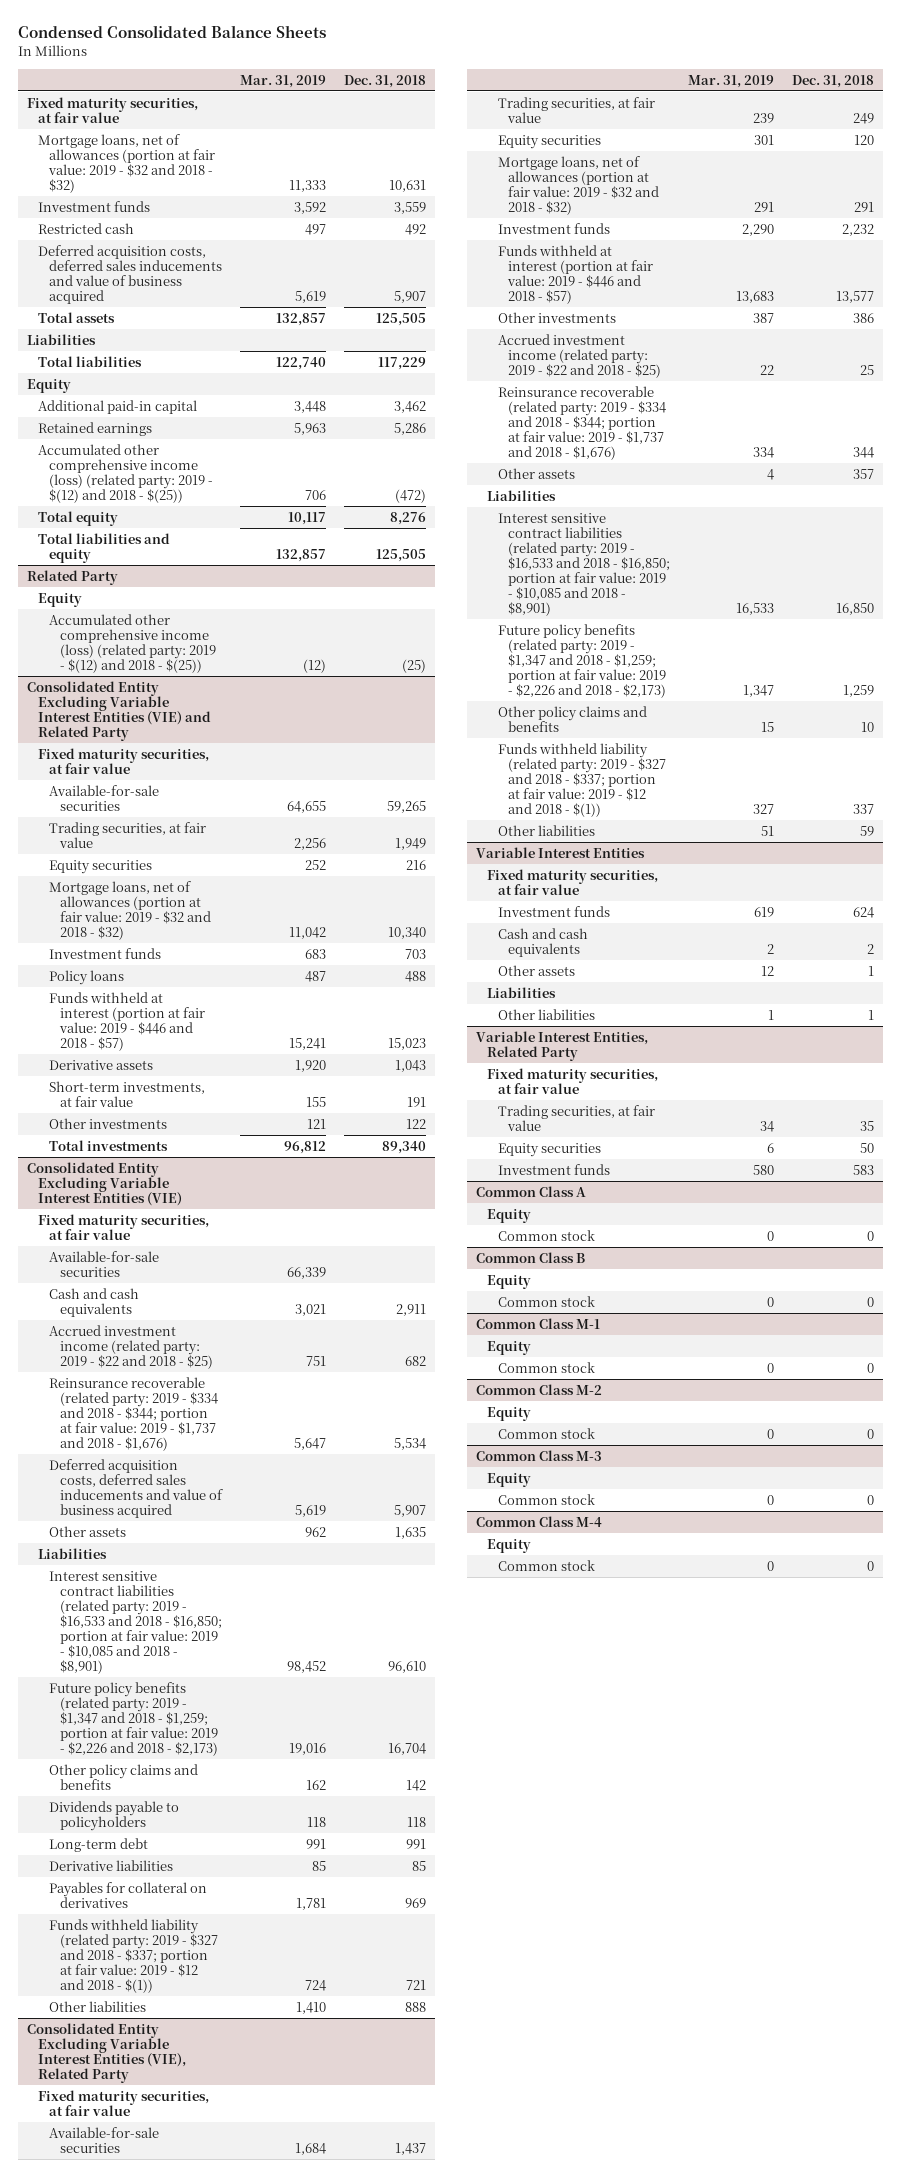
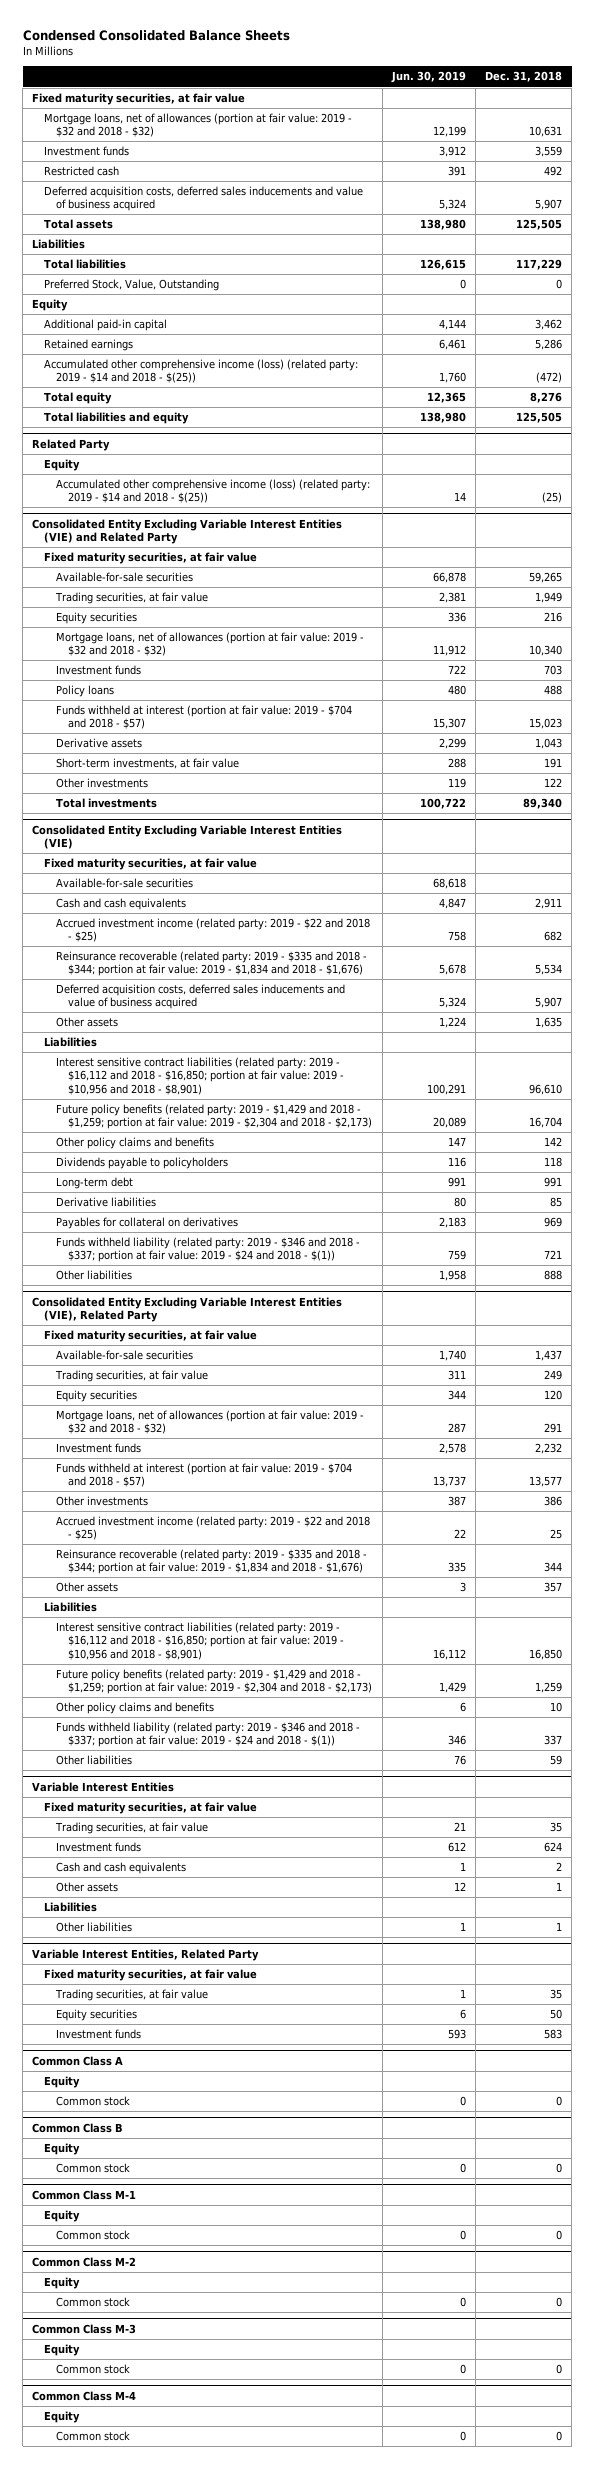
[239,74,326,88] Mar. 31, 2019 -> none
none -> [390,71,466,84] Jun. 30, 2019
none -> [44,279,220,292] Preferred Stock, Value, Outstanding
[38,443,213,503] Accumulated other comprehensive income (loss) (related party: 2019 - $(12) and 2018 - $(25)) -> [44,359,359,384] Accumulated other comprehensive income (loss) (related party: 2019 - $14 and 2018 - $(25))
[48,613,216,673] Accumulated other comprehensive income (loss) (related party: 2019 - $(12) and 2018 - $(25)) -> [56,479,371,504] Accumulated other comprehensive income (loss) (related party: 2019 - $14 and 2018 - $(25))
[48,991,205,1051] Funds withheld at interest (portion at fair value: 2019 - $446 and 2018 - $57) -> [56,705,353,730] Funds withheld at interest (portion at fair value: 2019 - $704 and 2018 - $57)
[48,1376,218,1452] Reinsurance recoverable (related party: 2019 - $334 and 2018 - $344; portion at fair value: 2019 - $1,737 and 2018 - $1,676) -> [56,951,368,977] Reinsurance recoverable (related party: 2019 - $335 and 2018 - $344; portion at fair value: 2019 - $1,834 and 2018 - $1,676)
[48,1570,222,1675] Interest sensitive contract liabilities (related party: 2019 - $16,533 and 2018 - $16,850; portion at fair value: 2019 - $10,085 and 2018 - $8,901) -> [56,1057,345,1095] Interest sensitive contract liabilities (related party: 2019 - $16,112 and 2018 - $16,850; portion at fair value: 2019 - $10,956 and 2018 - $8,901)
[48,1681,218,1757] Future policy benefits (related party: 2019 - $1,347 and 2018 - $1,259; portion at fair value: 2019 - $2,226 and 2018 - $2,173) -> [56,1104,373,1130] Future policy benefits (related party: 2019 - $1,429 and 2018 - $1,259; portion at fair value: 2019 - $2,304 and 2018 - $2,173)
[48,1918,218,1994] Funds withheld liability (related party: 2019 - $327 and 2018 - $337; portion at fair value: 2019 - $12 and 2018 - $(1)) -> [56,1237,361,1263] Funds withheld liability (related party: 2019 - $346 and 2018 - $337; portion at fair value: 2019 - $24 and 2018 - $(1))
[497,244,654,304] Funds withheld at interest (portion at fair value: 2019 - $446 and 2018 - $57) -> [56,1463,353,1488] Funds withheld at interest (portion at fair value: 2019 - $704 and 2018 - $57)
[497,385,667,461] Reinsurance recoverable (related party: 2019 - $334 and 2018 - $344; portion at fair value: 2019 - $1,737 and 2018 - $1,676) -> [56,1549,368,1575] Reinsurance recoverable (related party: 2019 - $335 and 2018 - $344; portion at fair value: 2019 - $1,834 and 2018 - $1,676)
[497,512,671,617] Interest sensitive contract liabilities (related party: 2019 - $16,533 and 2018 - $16,850; portion at fair value: 2019 - $10,085 and 2018 - $8,901) -> [56,1622,345,1660] Interest sensitive contract liabilities (related party: 2019 - $16,112 and 2018 - $16,850; portion at fair value: 2019 - $10,956 and 2018 - $8,901)
[497,623,667,699] Future policy benefits (related party: 2019 - $1,347 and 2018 - $1,259; portion at fair value: 2019 - $2,226 and 2018 - $2,173) -> [56,1669,373,1695] Future policy benefits (related party: 2019 - $1,429 and 2018 - $1,259; portion at fair value: 2019 - $2,304 and 2018 - $2,173)
[497,742,667,818] Funds withheld liability (related party: 2019 - $327 and 2018 - $337; portion at fair value: 2019 - $12 and 2018 - $(1)) -> [56,1722,361,1748] Funds withheld liability (related party: 2019 - $346 and 2018 - $337; portion at fair value: 2019 - $24 and 2018 - $(1))
none -> [55,1822,209,1835] Trading securities, at fair value

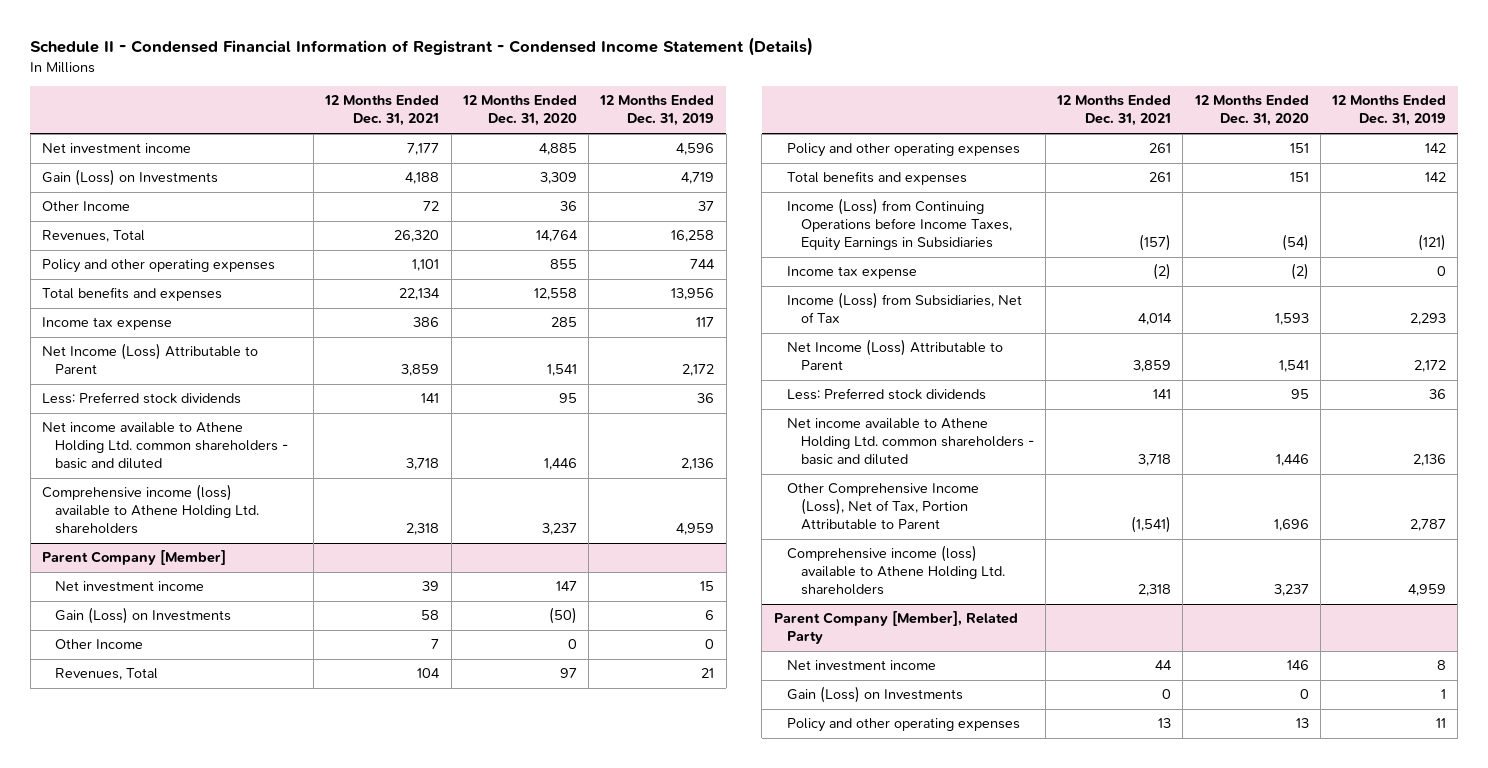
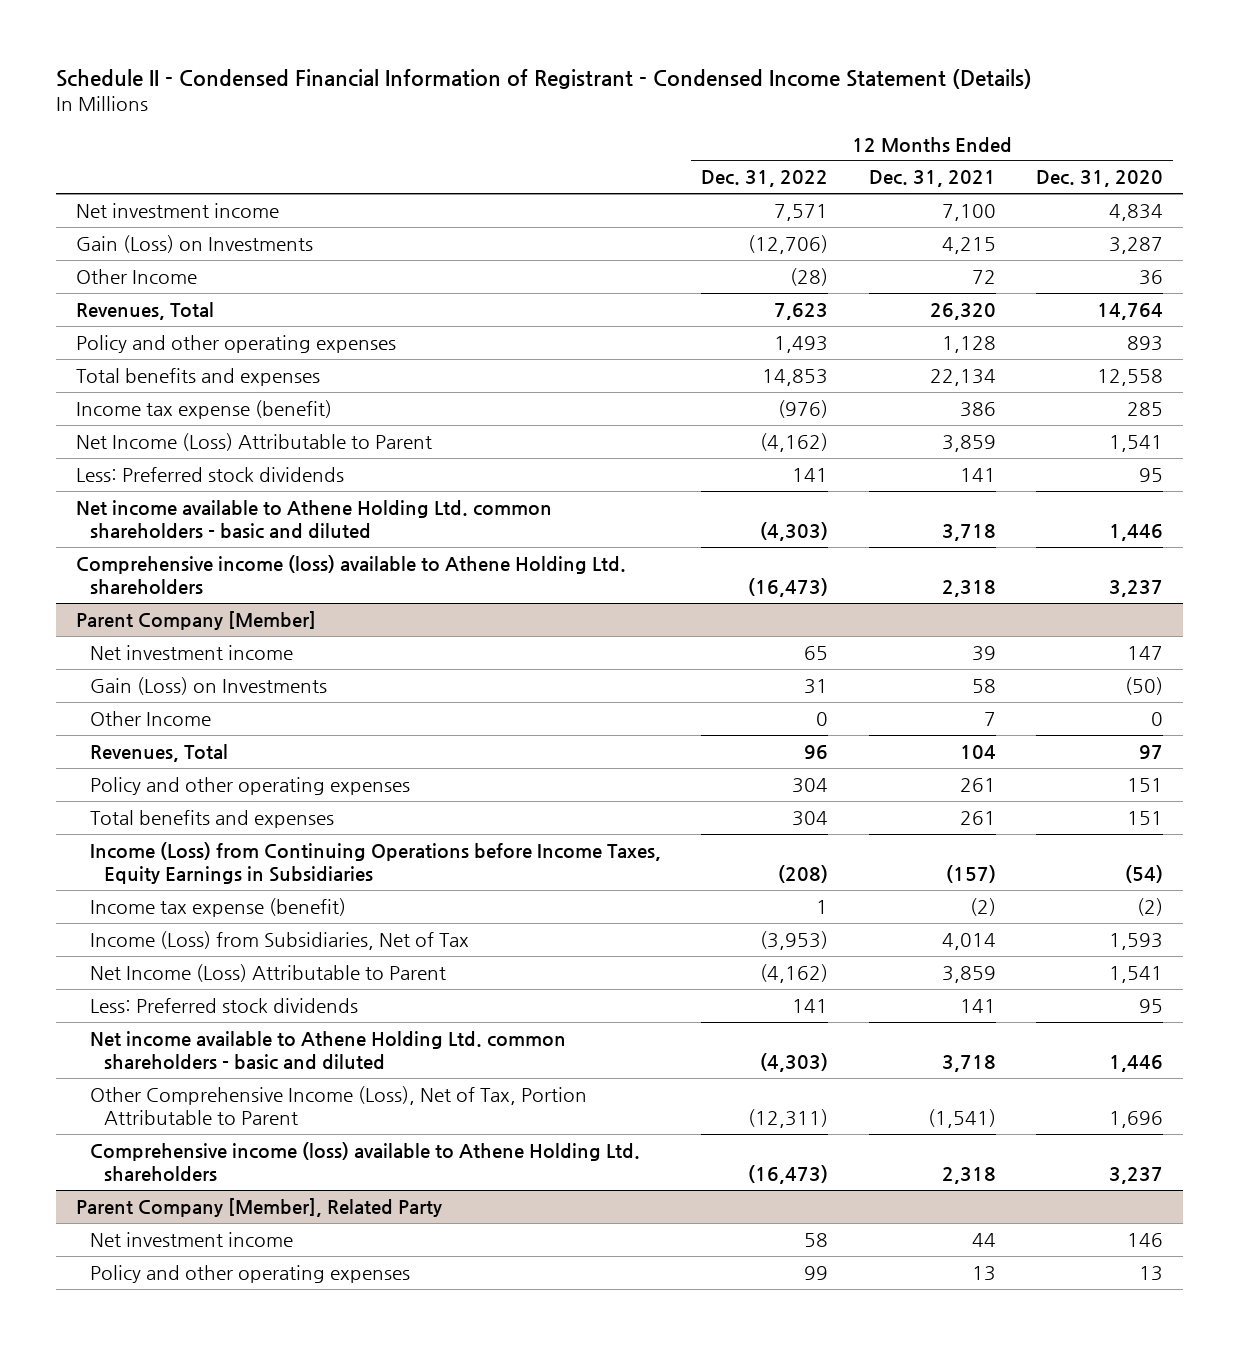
[599,95,715,127] 12 Months Ended Dec. 31, 2019 -> none
none -> [701,170,829,188] Dec. 31, 2022
[407,143,440,156] 7,177 -> [941,203,996,221] 7,100
[538,143,577,156] 4,885 -> [1109,203,1164,221] 4,834
[405,172,440,185] 4,188 -> [941,236,996,254] 4,215
[539,172,577,185] 3,309 -> [1109,236,1164,254] 3,287
[412,259,440,272] 1,101 -> [941,335,996,353] 1,128
[549,259,577,270] 855 -> [1127,335,1164,351] 893
[41,317,172,331] Income tax expense -> [76,399,333,419] Income tax expense (benefit)
[787,266,918,280] Income tax expense -> [89,897,346,917] Income tax expense (benefit)
[787,686,964,704] Gain (Loss) on Investments -> none

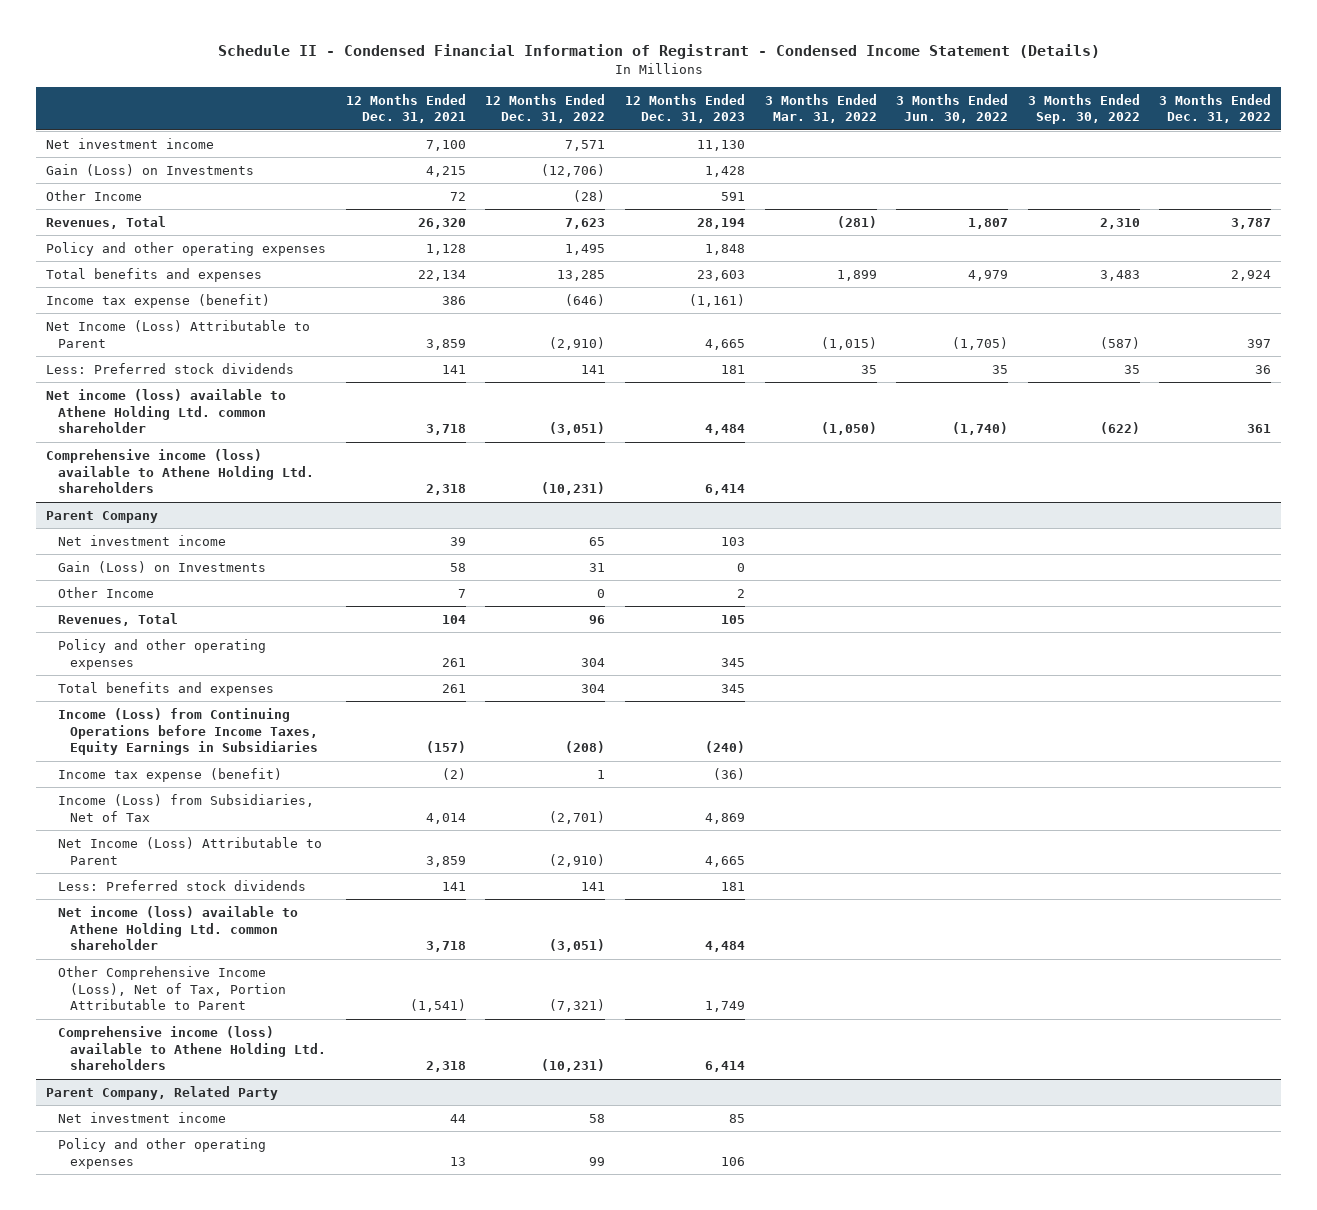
[1036,170,1164,188] Dec. 31, 2020 -> none
none -> [625,93,746,124] 12 Months Ended Dec. 31, 2023
none -> [764,93,877,124] 3 Months Ended Mar. 31, 2022
none -> [896,93,1009,124] 3 Months Ended Jun. 30, 2022
none -> [1027,93,1140,125] 3 Months Ended Sep. 30, 2022
none -> [1159,93,1272,124] 3 Months Ended Dec. 31, 2022
[774,335,829,353] 1,493 -> [565,243,606,255] 1,495
[762,368,829,386] 14,853 -> [557,269,606,281] 13,285
[778,399,829,418] (976) -> [565,293,606,306] (646)
[760,432,829,452] (4,162) -> [549,336,606,350] (2,910)
[76,499,553,539] Net income available to Athene Holding Ltd. common shareholders - basic and diluted -> [45,388,286,434] Net income (loss) available to Athene Holding Ltd. common shareholder
[760,521,829,541] (4,303) -> [549,422,606,436] (3,051)
[748,577,829,597] (16,473) -> [541,482,606,496] (10,231)
[76,610,317,630] Parent Company [Member] -> [45,510,158,523] Parent Company
[760,930,829,950] (3,953) -> [549,810,606,824] (2,701)
[760,963,829,983] (4,162) -> [549,853,606,867] (2,910)
[89,1030,566,1070] Net income available to Athene Holding Ltd. common shareholders - basic and diluted -> [58,905,299,951] Net income (loss) available to Athene Holding Ltd. common shareholder
[760,1052,829,1072] (4,303) -> [549,939,606,953] (3,051)
[748,1108,829,1128] (12,311) -> [549,999,606,1013] (7,321)
[748,1164,829,1184] (16,473) -> [541,1059,606,1073] (10,231)
[76,1197,443,1217] Parent Company [Member], Related Party -> [45,1085,278,1100] Parent Company, Related Party

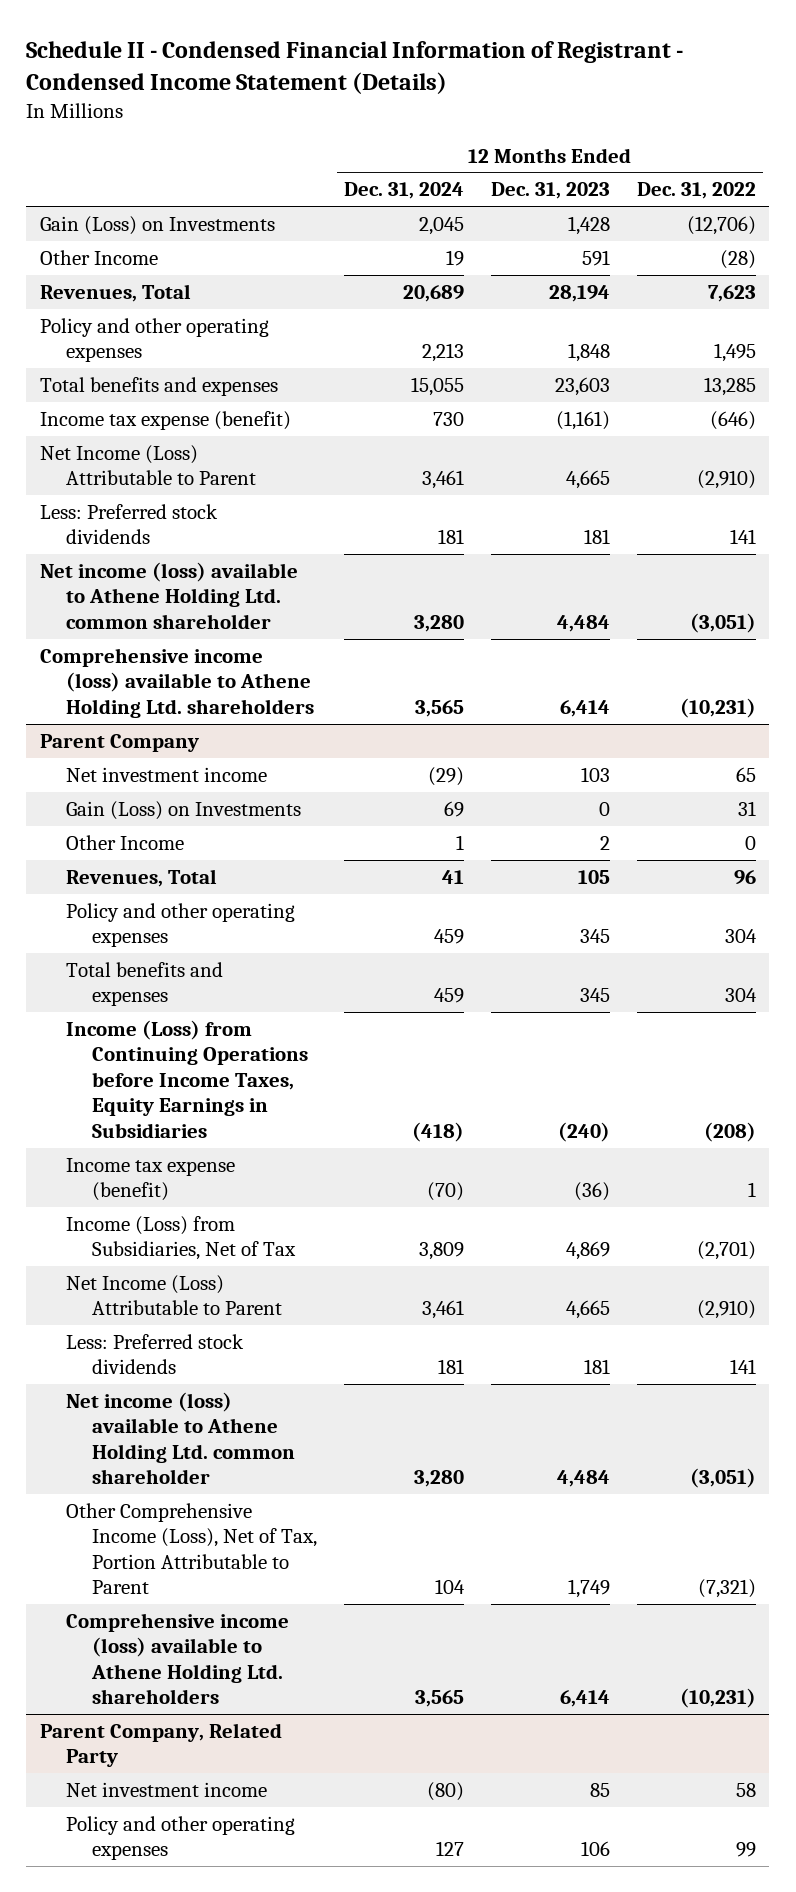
[345,93,466,124] 12 Months Ended Dec. 31, 2021 -> none
[764,93,877,124] 3 Months Ended Mar. 31, 2022 -> none
[896,93,1009,124] 3 Months Ended Jun. 30, 2022 -> none
[1027,93,1140,125] 3 Months Ended Sep. 30, 2022 -> none
[1159,93,1272,124] 3 Months Ended Dec. 31, 2022 -> none
none -> [344,182,465,200] Dec. 31, 2024
[45,137,214,149] Net investment income -> none

